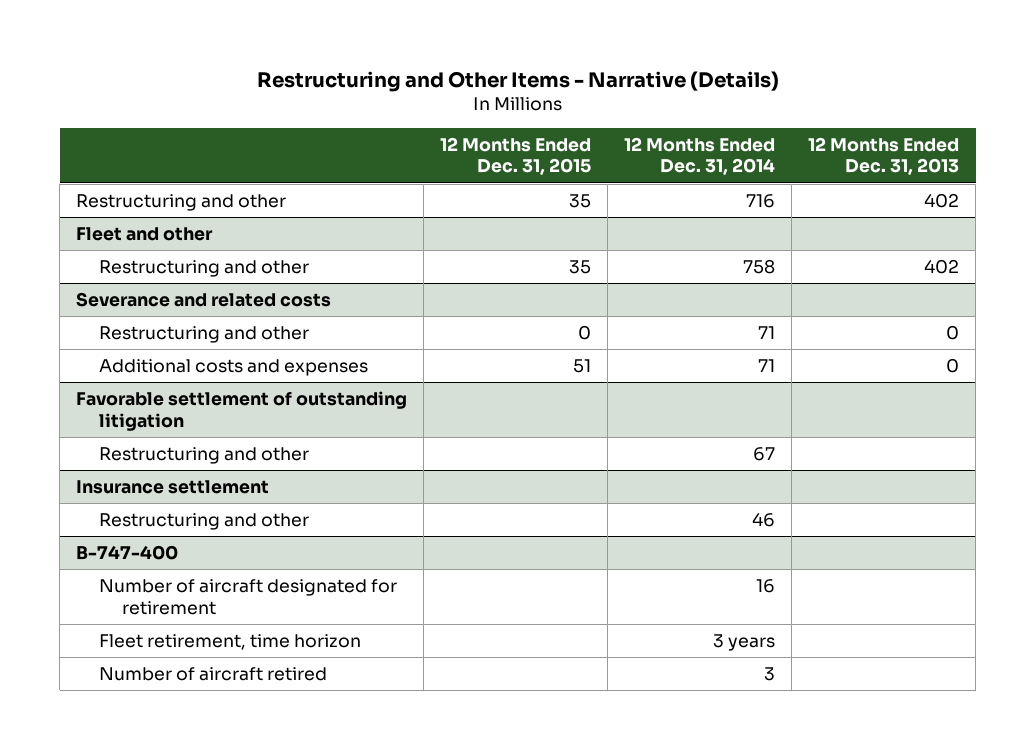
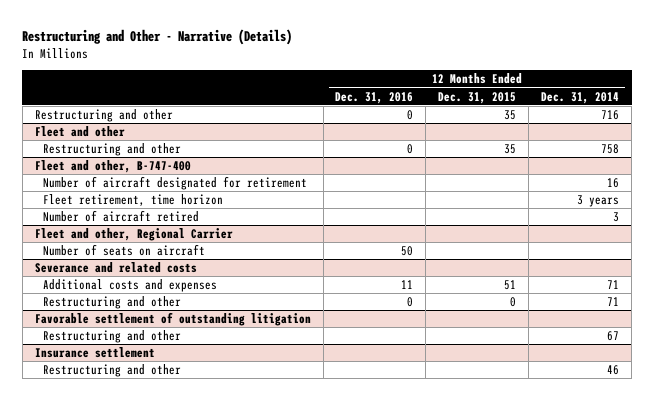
[256,70,779,92] Restructuring and Other Items - Narrative (Details) -> [22,29,293,46] Restructuring and Other - Narrative (Details)
[808,136,960,176] 12 Months Ended Dec. 31, 2013 -> none
none -> [335,91,414,104] Dec. 31, 2016
none -> [34,159,191,173] Fleet and other, B-747-400
none -> [43,175,308,190] Number of aircraft designated for retirement
none -> [43,193,224,206] Fleet retirement, time horizon
none -> [43,209,200,222] Number of aircraft retired
none -> [34,227,233,241] Fleet and other, Regional Carrier
none -> [43,243,206,256] Number of seats on aircraft
[99,325,310,343] Restructuring and other -> [43,295,182,309] Restructuring and other
[76,544,179,560] B-747-400 -> none
[99,578,398,615] Number of aircraft designated for retirement -> none
[99,633,362,650] Fleet retirement, time horizon -> none
[99,666,328,681] Number of aircraft retired -> none

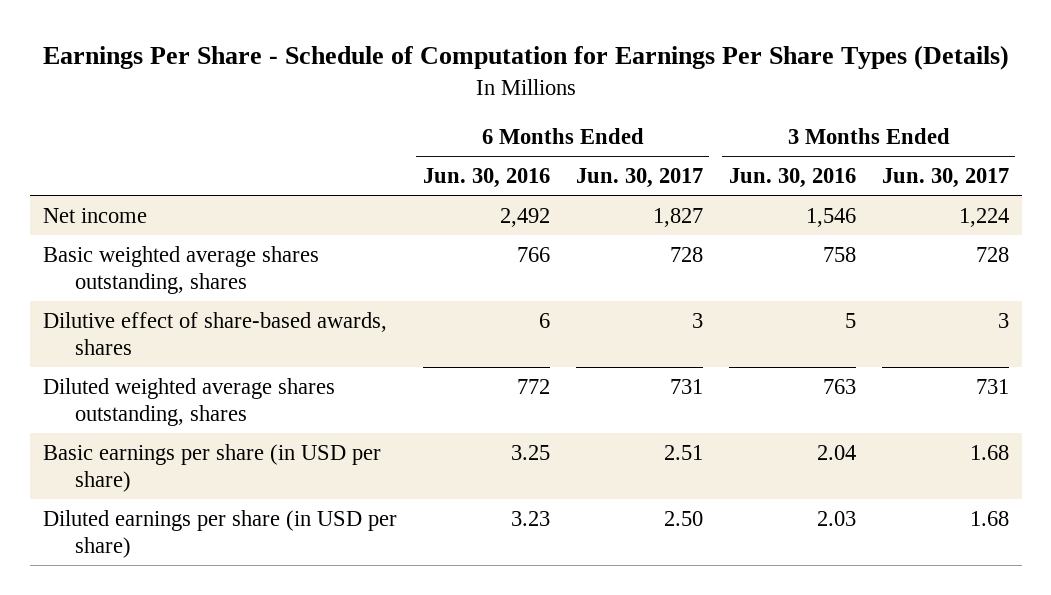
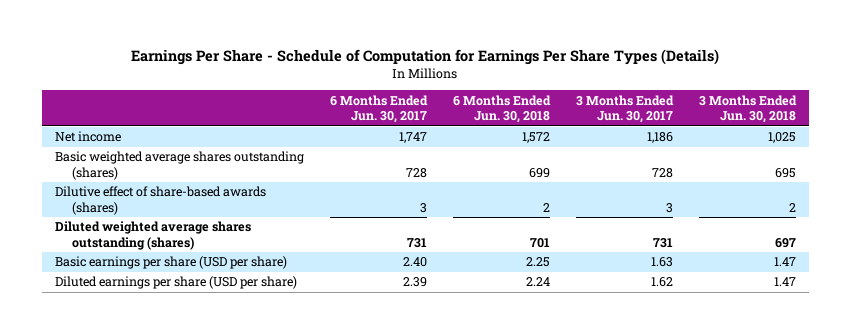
[422,168,550,189] Jun. 30, 2016 -> none
[728,168,856,189] Jun. 30, 2016 -> none
none -> [452,94,551,124] 6 Months Ended Jun. 30, 2018
none -> [699,94,798,124] 3 Months Ended Jun. 30, 2018
[652,207,703,227] 1,827 -> [398,132,427,144] 1,747
[958,207,1009,227] 1,224 -> [647,132,674,144] 1,186
[42,245,319,294] Basic weighted average shares outstanding, shares -> [54,151,304,180] Basic weighted average shares outstanding (shares)
[42,311,387,355] Dilutive effect of share-based awards, shares -> [54,186,266,215] Dilutive effect of share-based awards (shares)
[42,377,335,426] Diluted weighted average shares outstanding, shares -> [54,221,251,250] Diluted weighted average shares outstanding (shares)
[42,443,381,492] Basic earnings per share (in USD per share) -> [54,256,287,270] Basic earnings per share (USD per share)
[663,444,703,460] 2.51 -> [402,257,427,268] 2.40
[969,444,1009,460] 1.68 -> [651,257,674,268] 1.63
[42,509,397,558] Diluted earnings per share (in USD per share) -> [54,276,297,290] Diluted earnings per share (USD per share)
[663,510,703,526] 2.50 -> [402,277,427,288] 2.39
[969,510,1009,526] 1.68 -> [651,277,674,288] 1.62

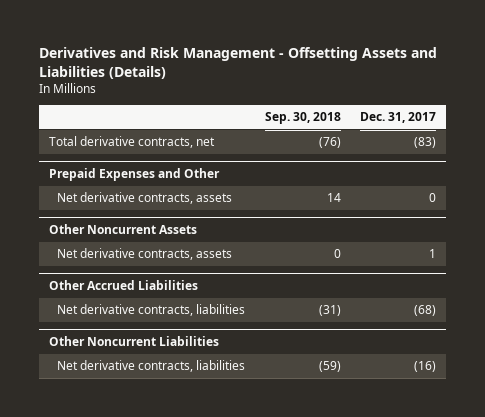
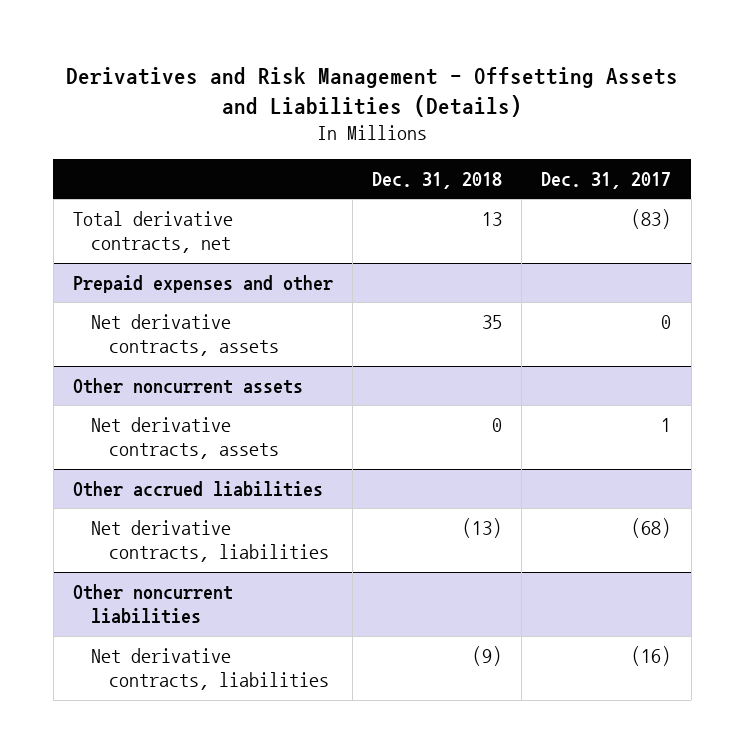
[264,112,341,125] Sep. 30, 2018 -> none
none -> [372,171,503,189] Dec. 31, 2018
[48,167,220,181] Prepaid Expenses and Other -> [72,274,333,293] Prepaid expenses and other
[48,223,197,234] Other Noncurrent Assets -> [72,377,303,394] Other noncurrent assets
[48,279,198,290] Other Accrued Liabilities -> [72,480,323,497] Other accrued liabilities
[48,335,219,346] Other Noncurrent Liabilities -> [72,583,233,625] Other noncurrent liabilities

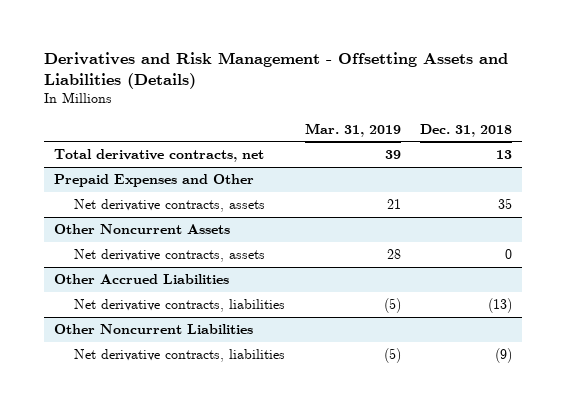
[541,171,672,189] Dec. 31, 2017 -> none
none -> [304,122,401,137] Mar. 31, 2019
[72,274,333,293] Prepaid expenses and other -> [53,174,254,188] Prepaid Expenses and Other
[72,377,303,394] Other noncurrent assets -> [53,224,230,235] Other Noncurrent Assets
[72,480,323,497] Other accrued liabilities -> [53,274,229,285] Other Accrued Liabilities
[72,583,233,625] Other noncurrent liabilities -> [53,324,253,335] Other Noncurrent Liabilities

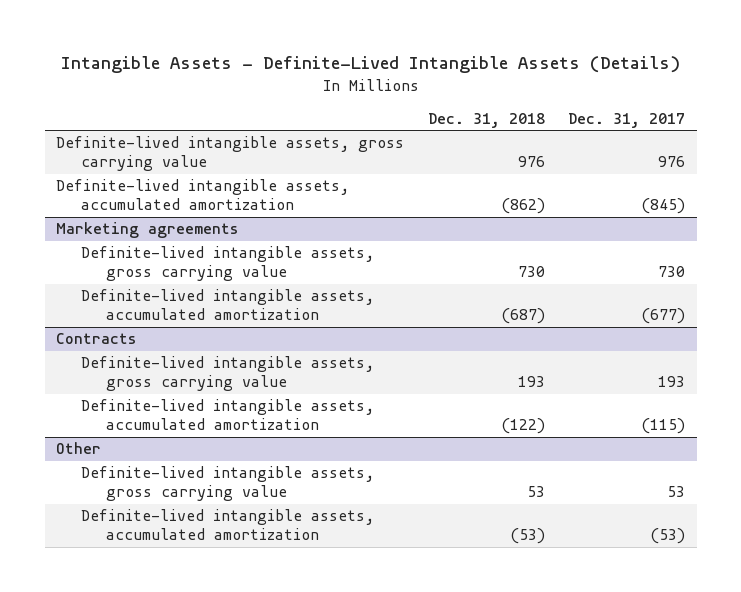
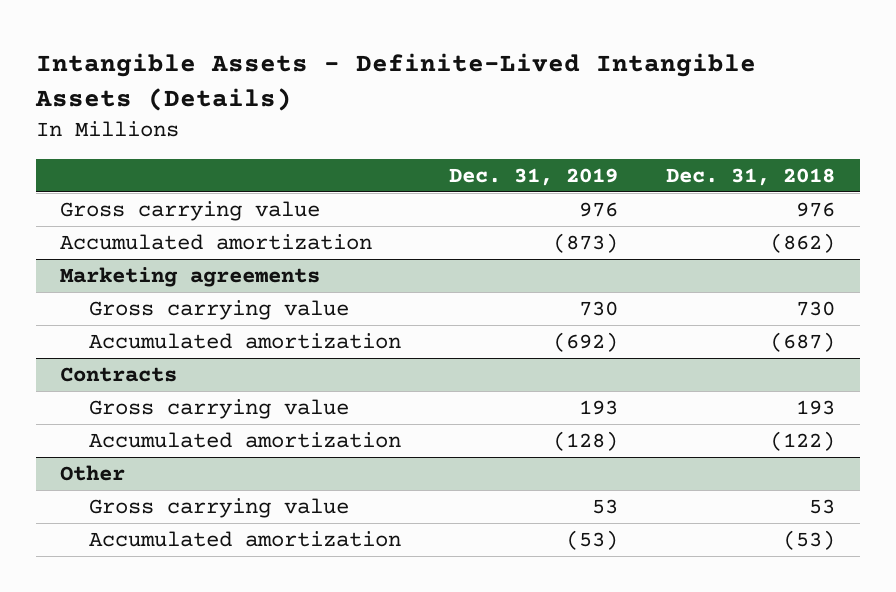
[568,112,686,128] Dec. 31, 2017 -> none
none -> [449,167,619,186] Dec. 31, 2019
[56,136,405,172] Definite-lived intangible assets, gross carrying value -> [60,200,321,221] Gross carrying value
[56,179,350,211] Definite-lived intangible assets, accumulated amortization -> [60,233,373,250] Accumulated amortization
[81,246,375,282] Definite-lived intangible assets, gross carrying value -> [88,299,349,320] Gross carrying value
[81,289,375,321] Definite-lived intangible assets, accumulated amortization -> [88,332,401,349] Accumulated amortization
[81,356,375,392] Definite-lived intangible assets, gross carrying value -> [88,398,349,419] Gross carrying value
[81,399,375,431] Definite-lived intangible assets, accumulated amortization -> [88,431,401,448] Accumulated amortization
[81,466,375,502] Definite-lived intangible assets, gross carrying value -> [88,497,349,518] Gross carrying value
[81,509,375,541] Definite-lived intangible assets, accumulated amortization -> [88,530,401,547] Accumulated amortization

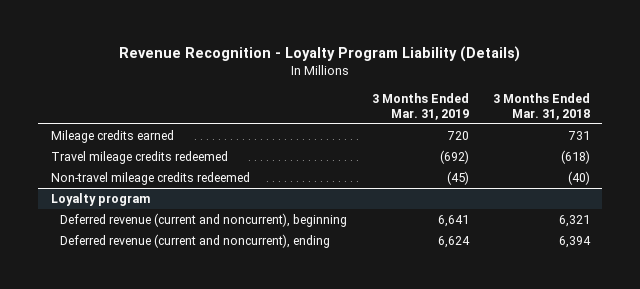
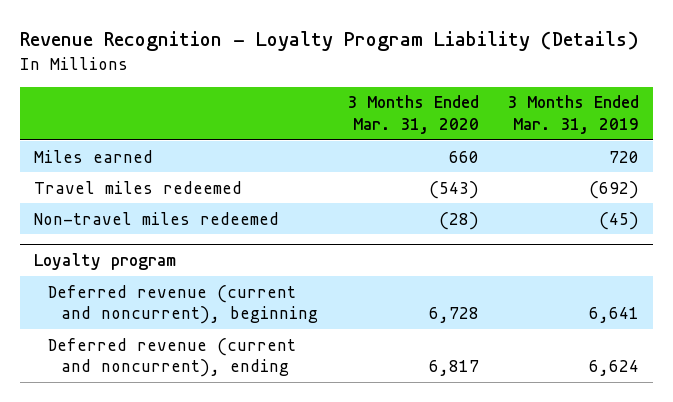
[492,92,590,120] 3 Months Ended Mar. 31, 2018 -> none
none -> [346,95,479,134] 3 Months Ended Mar. 31, 2020
[50,130,174,144] Mileage credits earned -> [33,149,153,163] Miles earned
[50,151,228,165] Travel mileage credits redeemed -> [33,180,242,194] Travel miles redeemed
[50,172,250,186] Non-travel mileage credits redeemed -> [33,211,279,225] Non-travel miles redeemed

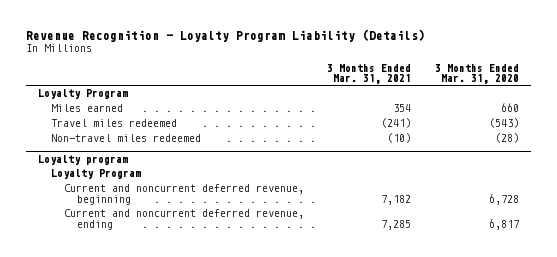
[506,95,639,134] 3 Months Ended Mar. 31, 2019 -> none
none -> [327,63,412,85] 3 Months Ended Mar. 31, 2021
none -> [37,89,128,100] Loyalty Program
none -> [50,169,141,180] Loyalty Program
[47,284,319,325] Deferred revenue (current and noncurrent), beginning -> [63,184,304,205] Current and noncurrent deferred revenue, beginning
[47,337,296,378] Deferred revenue (current and noncurrent), ending -> [63,209,304,230] Current and noncurrent deferred revenue, ending

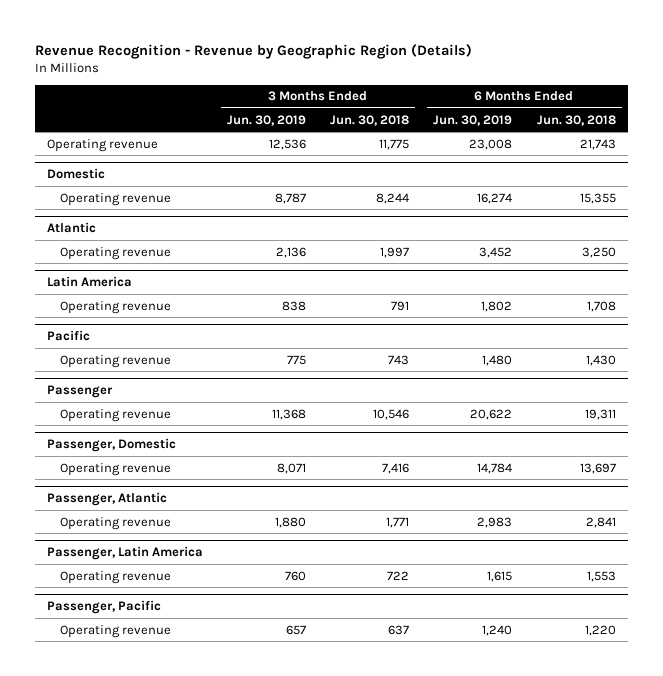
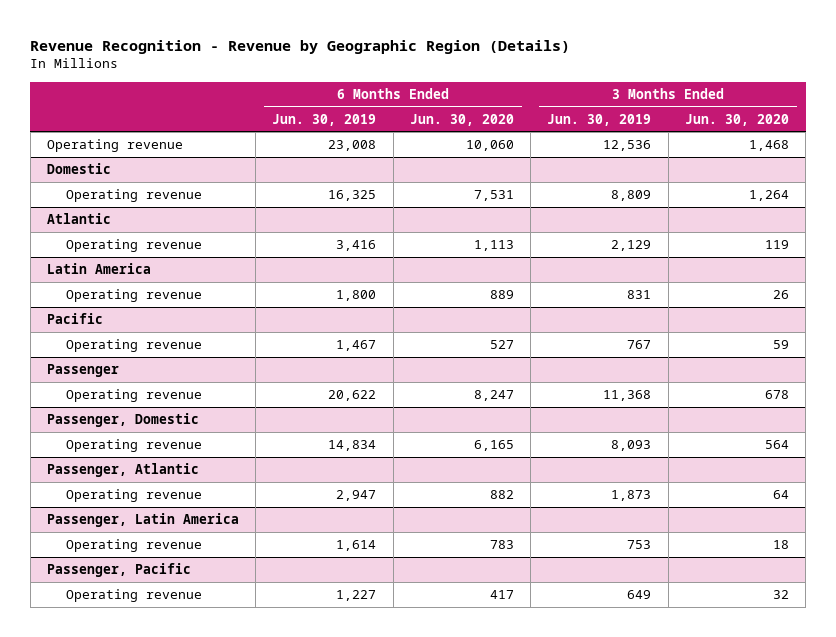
[330,114,410,126] Jun. 30, 2018 -> none
[536,114,616,126] Jun. 30, 2018 -> none
none -> [409,113,514,126] Jun. 30, 2020
none -> [684,113,789,126] Jun. 30, 2020
[275,192,307,204] 8,787 -> [611,190,652,202] 8,809
[477,192,513,204] 16,274 -> [328,190,377,202] 16,325
[276,246,307,258] 2,136 -> [611,240,652,252] 2,129
[479,246,513,258] 3,452 -> [336,240,377,252] 3,416
[282,300,307,311] 838 -> [627,290,652,300] 831
[481,300,513,312] 1,802 -> [336,290,377,302] 1,800
[287,354,307,365] 775 -> [627,340,652,350] 767
[482,354,513,366] 1,480 -> [336,340,377,352] 1,467
[277,462,307,474] 8,071 -> [611,440,652,452] 8,093
[477,462,513,474] 14,784 -> [328,440,377,452] 14,834
[275,516,307,528] 1,880 -> [611,490,652,502] 1,873
[477,516,513,528] 2,983 -> [336,490,377,502] 2,947
[285,570,307,581] 760 -> [627,540,652,550] 753
[487,570,513,582] 1,615 -> [336,540,377,552] 1,614
[286,624,307,635] 657 -> [627,590,652,600] 649
[482,624,513,636] 1,240 -> [336,590,377,602] 1,227

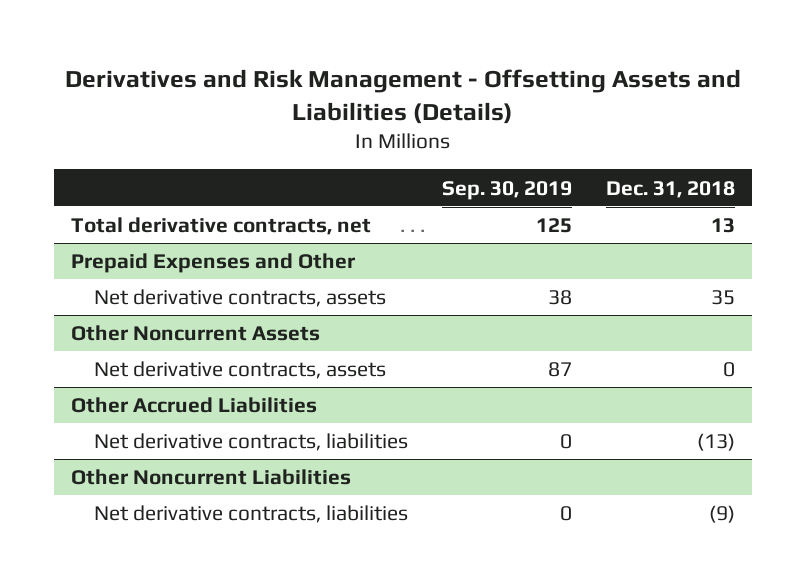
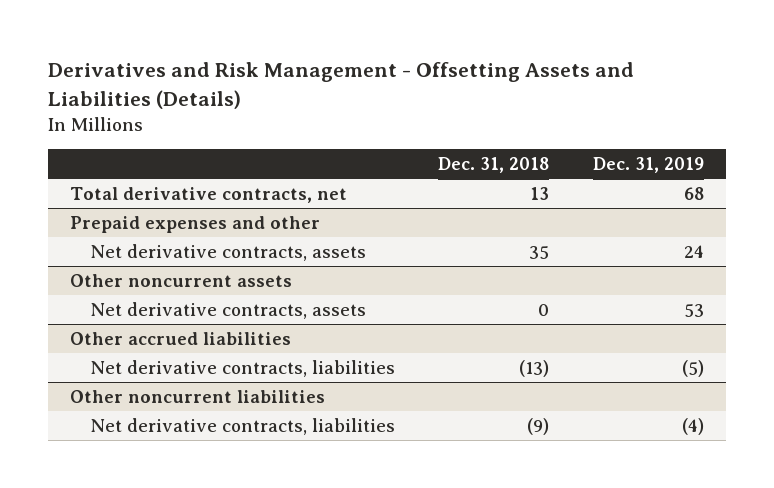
[442,180,573,200] Sep. 30, 2019 -> none
none -> [592,157,704,174] Dec. 31, 2019
[70,253,355,274] Prepaid Expenses and Other -> [70,216,321,234] Prepaid expenses and other
[70,325,320,342] Other Noncurrent Assets -> [70,274,293,288] Other noncurrent assets
[70,397,317,414] Other Accrued Liabilities -> [70,332,292,346] Other accrued liabilities
[70,469,351,486] Other Noncurrent Liabilities -> [70,390,326,404] Other noncurrent liabilities

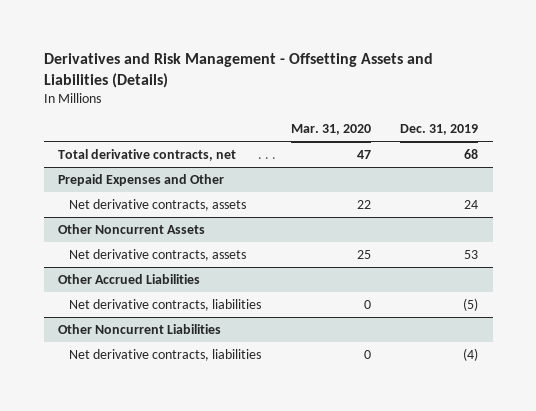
[438,157,550,174] Dec. 31, 2018 -> none
none -> [290,124,371,136] Mar. 31, 2020
[70,216,321,234] Prepaid expenses and other -> [58,173,225,186] Prepaid Expenses and Other
[70,274,293,288] Other noncurrent assets -> [58,223,206,234] Other Noncurrent Assets
[70,332,292,346] Other accrued liabilities -> [58,273,201,284] Other Accrued Liabilities
[70,390,326,404] Other noncurrent liabilities -> [58,323,222,334] Other Noncurrent Liabilities

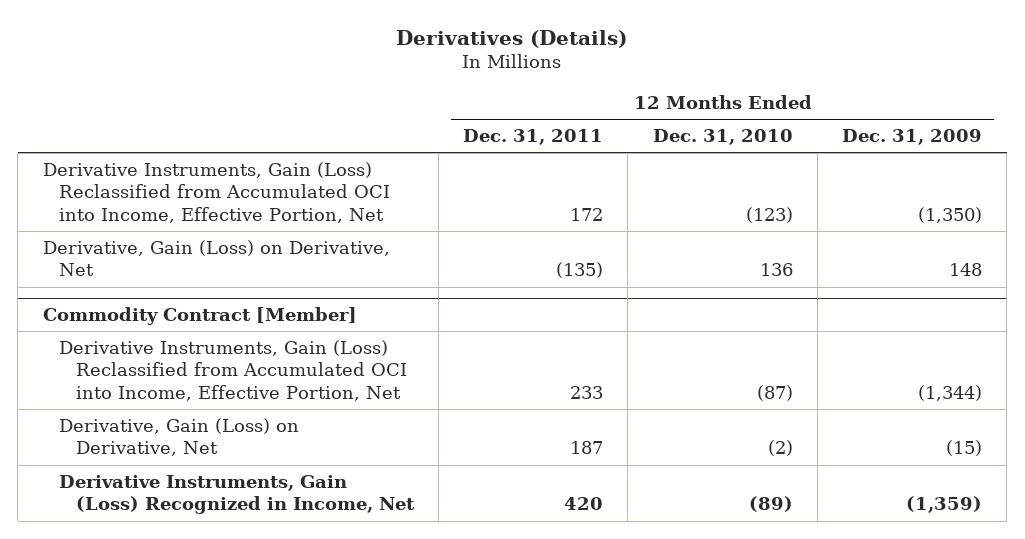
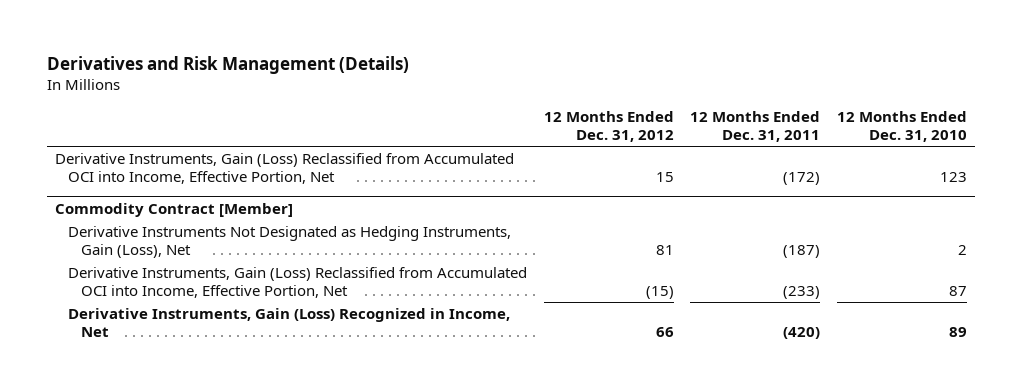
[396,29,628,48] Derivatives (Details) -> [47,56,410,75] Derivatives and Risk Management (Details)
[842,129,983,146] Dec. 31, 2009 -> none
none -> [543,111,674,143] 12 Months Ended Dec. 31, 2012
[42,240,390,277] Derivative, Gain (Loss) on Derivative, Net -> none
[570,207,604,221] 172 -> [783,171,821,185] (172)
[745,206,793,223] (123) -> [939,171,967,182] 123
[59,418,300,457] Derivative, Gain (Loss) on Derivative, Net -> none
none -> [68,225,512,258] Derivative Instruments Not Designated as Hedging Instruments, Gain (Loss), Net
[570,385,604,399] 233 -> [783,285,821,299] (233)
[756,384,793,401] (87) -> [948,285,967,296] 87
[564,497,604,511] 420 -> [783,326,821,339] (420)
[748,496,793,513] (89) -> [948,326,967,337] 89

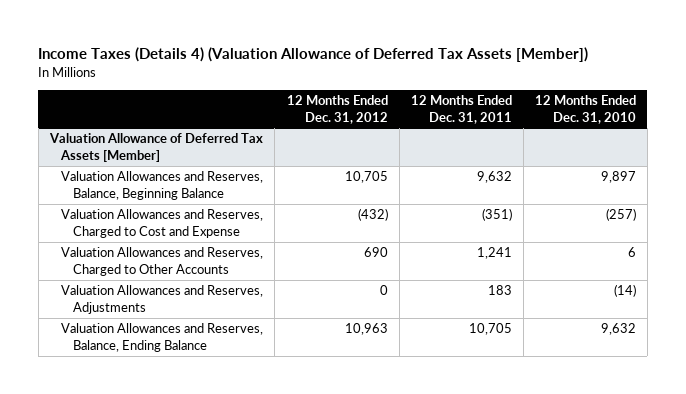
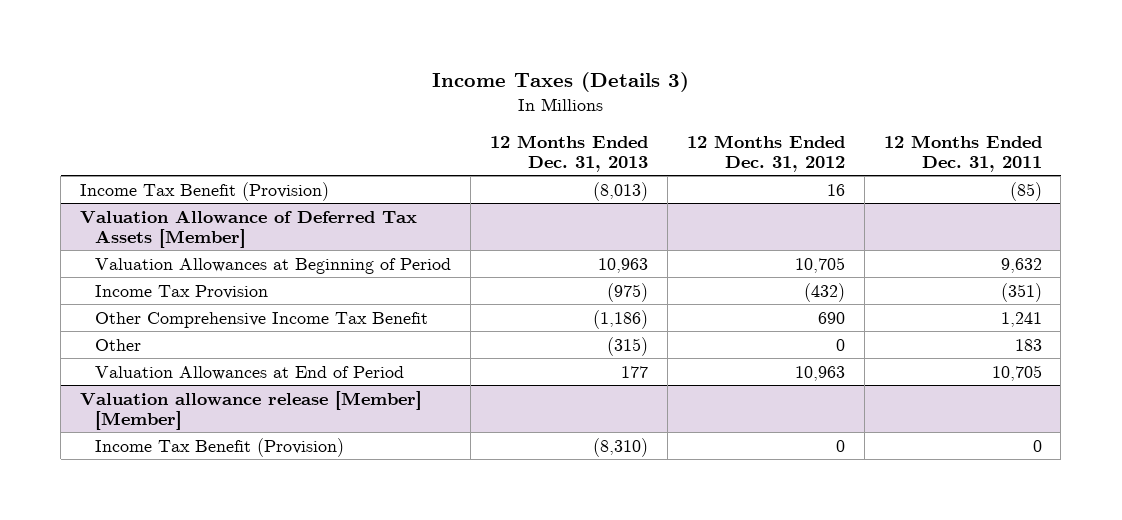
[38,46,589,62] Income Taxes (Details 4) (Valuation Allowance of Deferred Tax Assets [Member]) -> [431,72,689,93] Income Taxes (Details 3)
[534,94,636,124] 12 Months Ended Dec. 31, 2010 -> none
none -> [490,134,649,172] 12 Months Ended Dec. 31, 2013
none -> [79,181,329,201] Income Tax Benefit (Provision)
[61,171,264,200] Valuation Allowances and Reserves, Balance, Beginning Balance -> [95,257,452,274] Valuation Allowances at Beginning of Period
[61,209,264,238] Valuation Allowances and Reserves, Charged to Cost and Expense -> [95,284,269,299] Income Tax Provision
[61,247,264,276] Valuation Allowances and Reserves, Charged to Other Accounts -> [95,311,429,328] Other Comprehensive Income Tax Benefit
[61,285,264,314] Valuation Allowances and Reserves, Adjustments -> [95,338,142,351] Other
[61,323,264,352] Valuation Allowances and Reserves, Balance, Ending Balance -> [95,365,405,380] Valuation Allowances at End of Period
none -> [79,390,422,430] Valuation allowance release [Member] [Member]
none -> [95,437,345,457] Income Tax Benefit (Provision)

